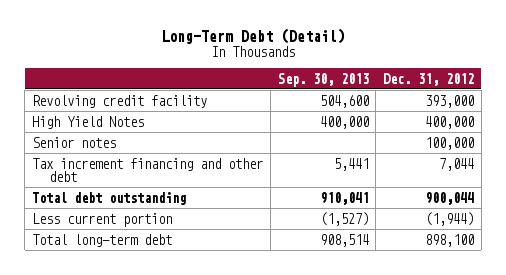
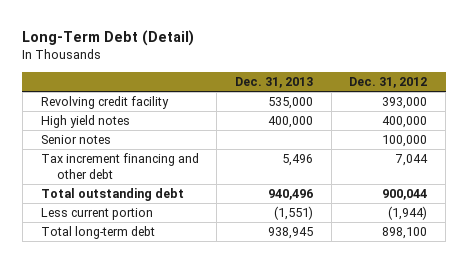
[277,72,369,87] Sep. 30, 2013 -> none
none -> [234,76,313,88] Dec. 31, 2013
[32,115,145,129] High Yield Notes -> [40,115,130,129] High yield notes
[32,191,187,205] Total debt outstanding -> [40,188,184,202] Total outstanding debt

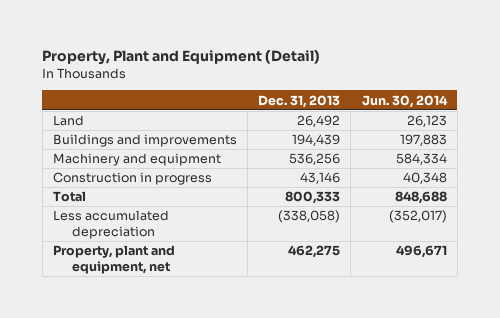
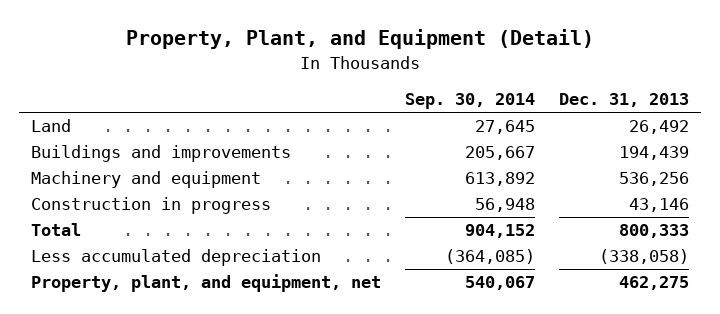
[42,50,321,66] Property, Plant and Equipment (Detail) -> [126,29,595,50] Property, Plant, and Equipment (Detail)
[361,94,448,108] Jun. 30, 2014 -> none
none -> [405,93,536,110] Sep. 30, 2014
[52,245,175,274] Property, plant and equipment, net -> [30,274,381,293] Property, plant, and equipment, net

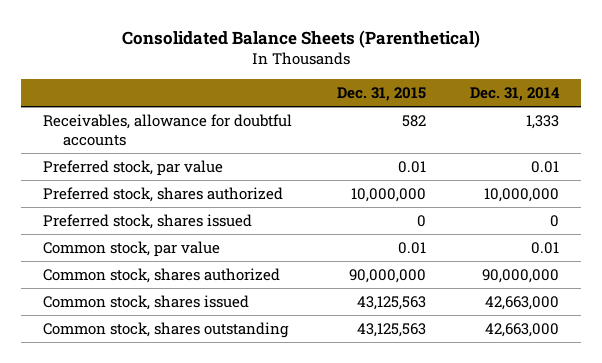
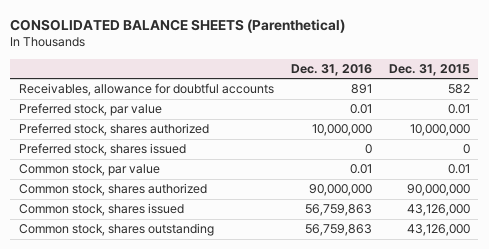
[122,30,481,49] Consolidated Balance Sheets (Parenthetical) -> [10,18,346,33] CONSOLIDATED BALANCE SHEETS (Parenthetical)
[470,87,561,102] Dec. 31, 2014 -> none
none -> [290,63,372,76] Dec. 31, 2016
[356,295,426,310] 43,125,563 -> [406,204,470,217] 43,126,000
[356,322,426,337] 43,125,563 -> [406,224,470,237] 43,126,000

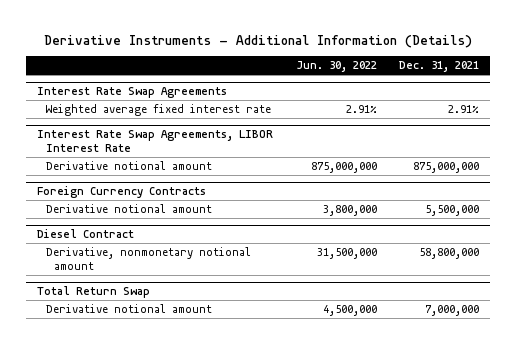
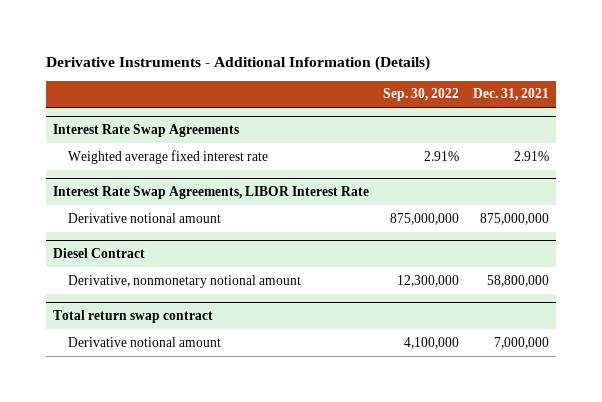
[295,61,377,73] Jun. 30, 2022 -> none
none -> [383,88,460,102] Sep. 30, 2022
[37,186,207,199] Foreign Currency Contracts -> none
[45,204,212,214] Derivative notional amount -> none
[37,286,151,299] Total Return Swap -> [52,310,213,324] Total return swap contract

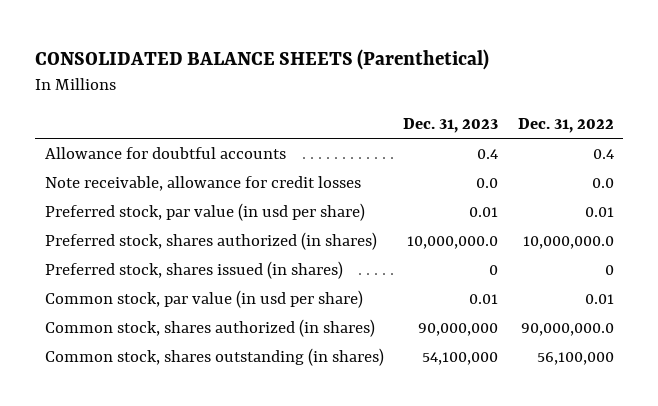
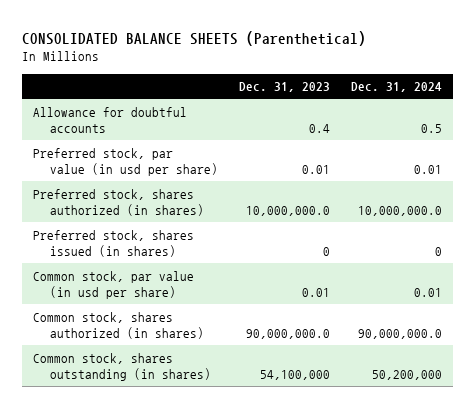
[517,118,614,134] Dec. 31, 2022 -> none
none -> [351,82,443,93] Dec. 31, 2024
[44,175,361,191] Note receivable, allowance for credit losses -> none
[418,322,499,336] 90,000,000 -> [246,328,331,339] 90,000,000.0

